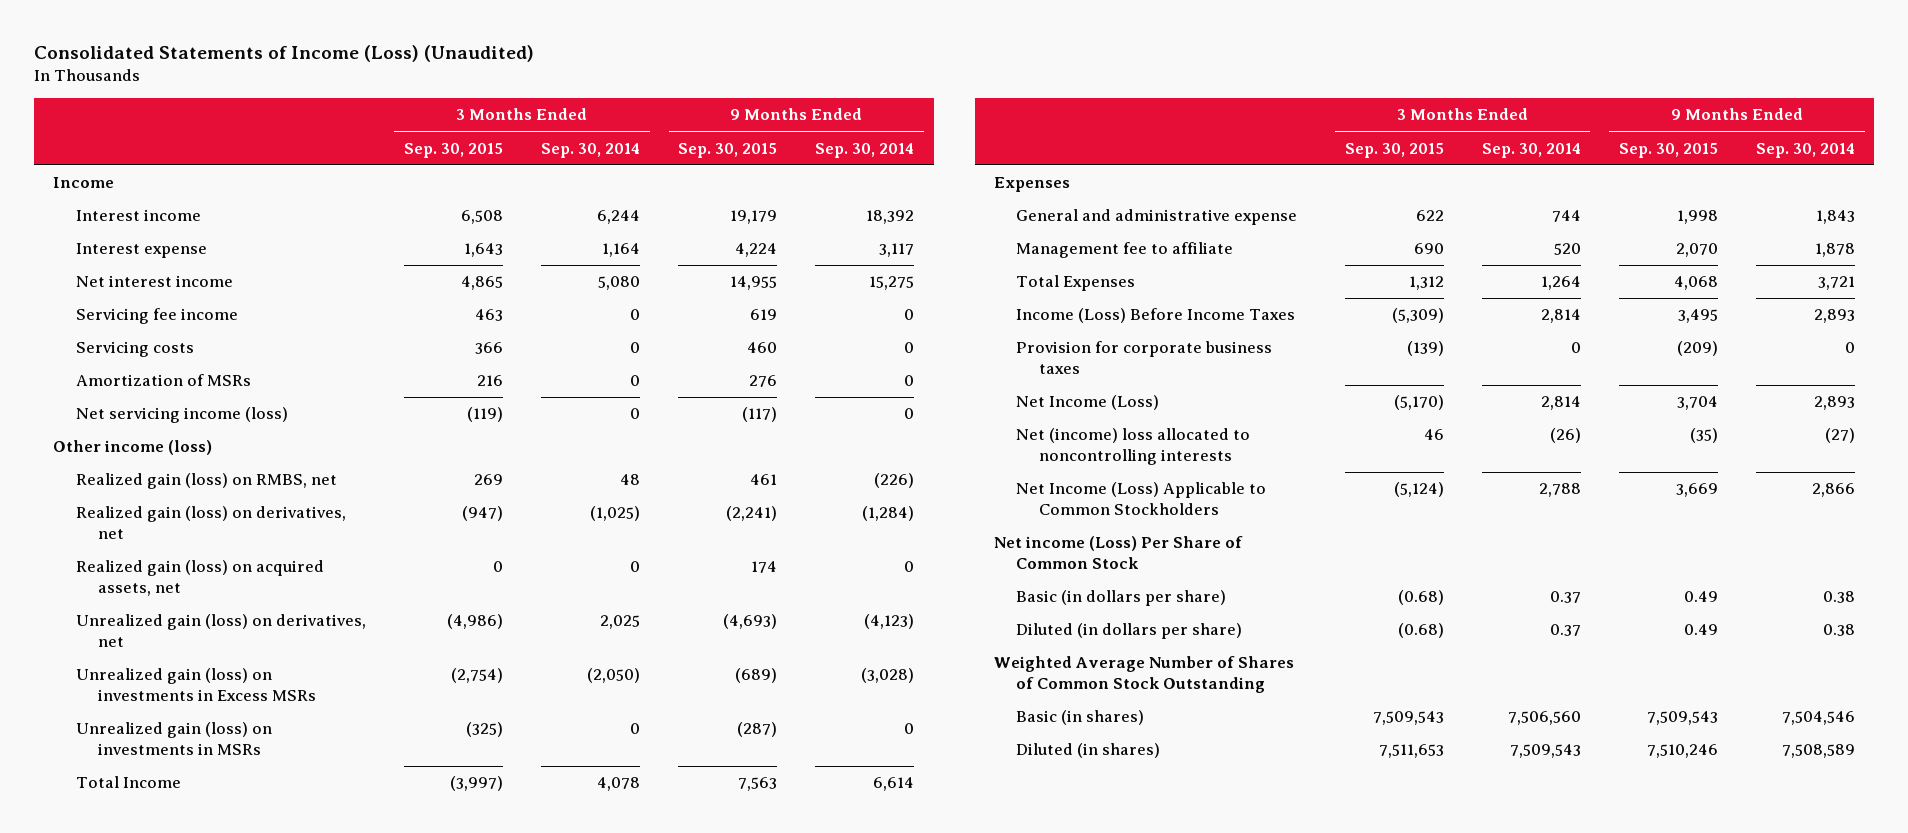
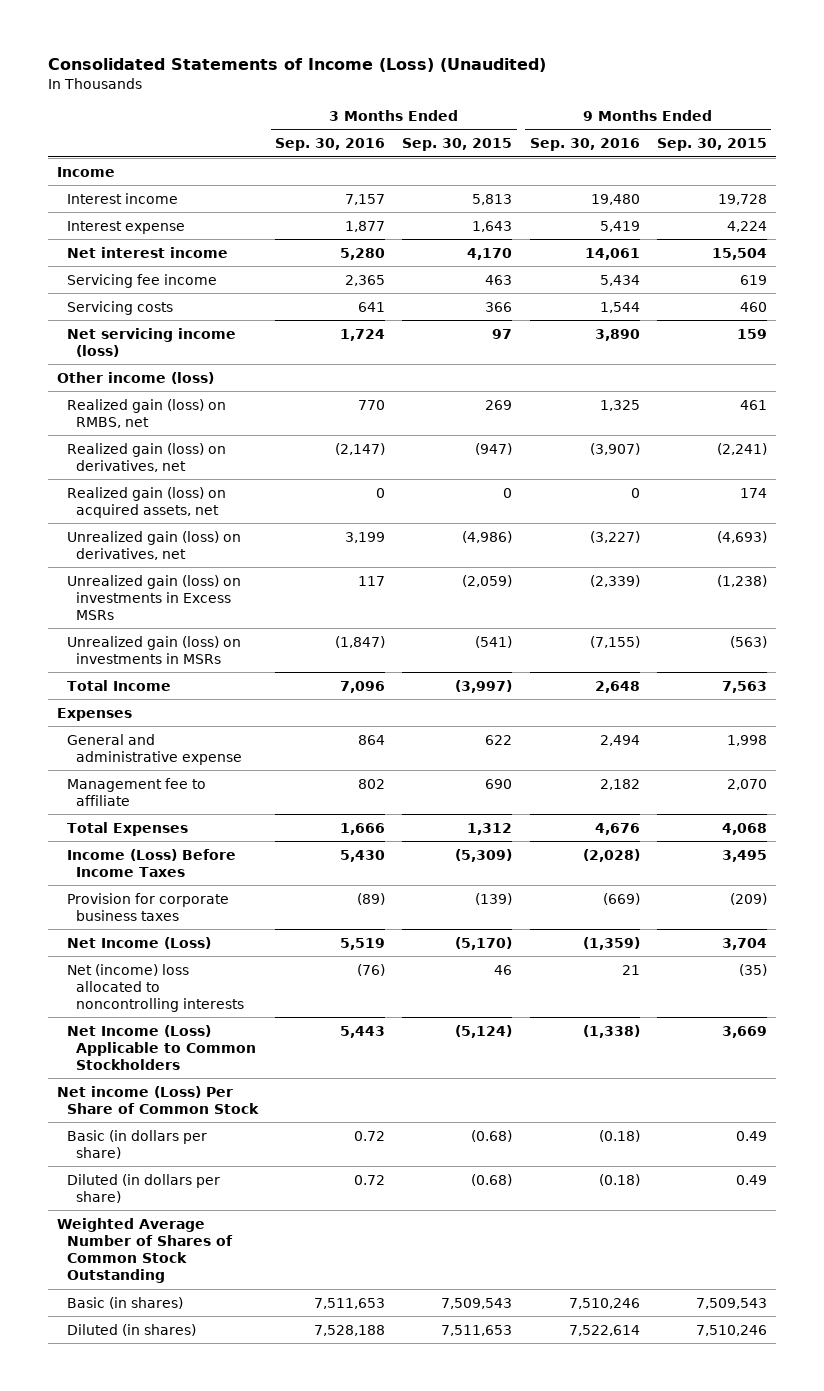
[541,142,641,158] Sep. 30, 2014 -> none
[815,142,915,158] Sep. 30, 2014 -> none
none -> [274,138,385,152] Sep. 30, 2016
none -> [529,138,640,152] Sep. 30, 2016
[460,210,503,225] 6,508 -> [472,193,513,205] 5,813
[730,210,778,225] 19,179 -> [718,193,768,205] 19,728
[460,276,503,291] 4,865 -> [467,247,513,260] 4,170
[730,276,778,291] 14,955 -> [712,247,768,260] 15,504
[75,374,251,387] Amortization of MSRs -> none
[466,407,503,423] (119) -> [492,328,513,339] 97
[742,407,778,423] (117) -> [737,328,768,339] 159
[450,668,503,684] (2,754) -> [462,574,513,587] (2,059)
[735,668,778,684] (689) -> [717,574,768,587] (1,238)
[465,722,503,738] (325) -> [475,635,513,648] (541)
[737,722,778,738] (287) -> [730,635,768,648] (563)

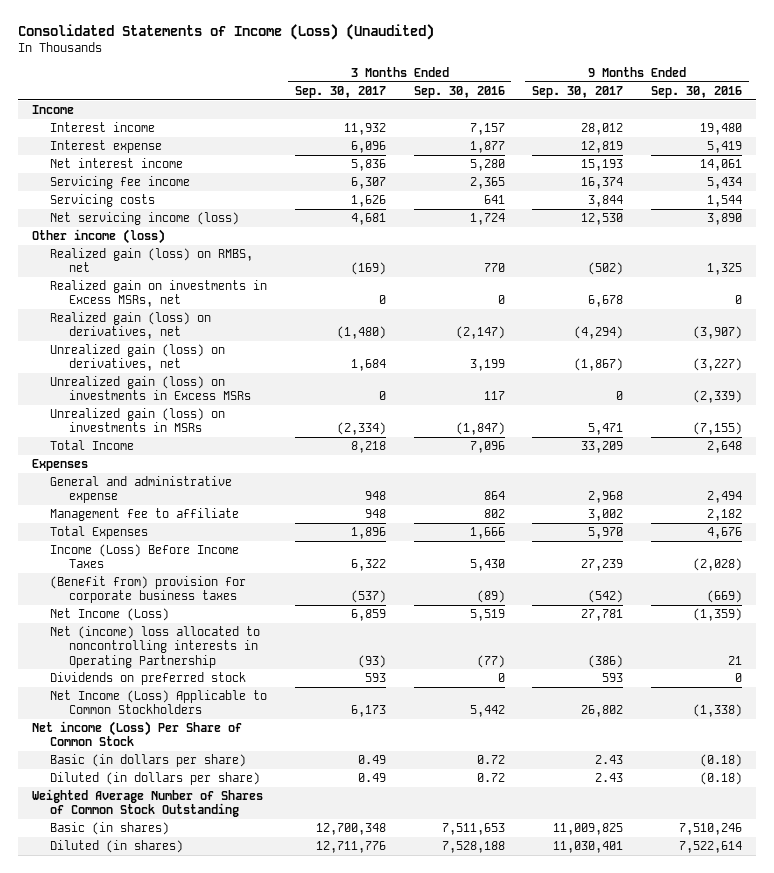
[402,138,513,152] Sep. 30, 2015 -> none
[657,138,768,152] Sep. 30, 2015 -> none
none -> [294,86,386,99] Sep. 30, 2017
none -> [532,86,624,99] Sep. 30, 2017
none -> [50,280,268,308] Realized gain on investments in Excess MSRs, net
[66,486,226,518] Realized gain (loss) on acquired assets, net -> none
[66,892,229,921] Provision for corporate business taxes -> [50,576,247,604] (Benefit from) provision for corporate business taxes
[66,963,245,1012] Net (income) loss allocated to noncontrolling interests -> [50,626,261,668] Net (income) loss allocated to noncontrolling interests in Operating Partnership
[356,963,385,976] (76) -> [476,654,505,668] (77)
none -> [50,672,247,686] Dividends on preferred stock
[339,1025,385,1038] 5,443 -> [469,705,505,718] 5,442

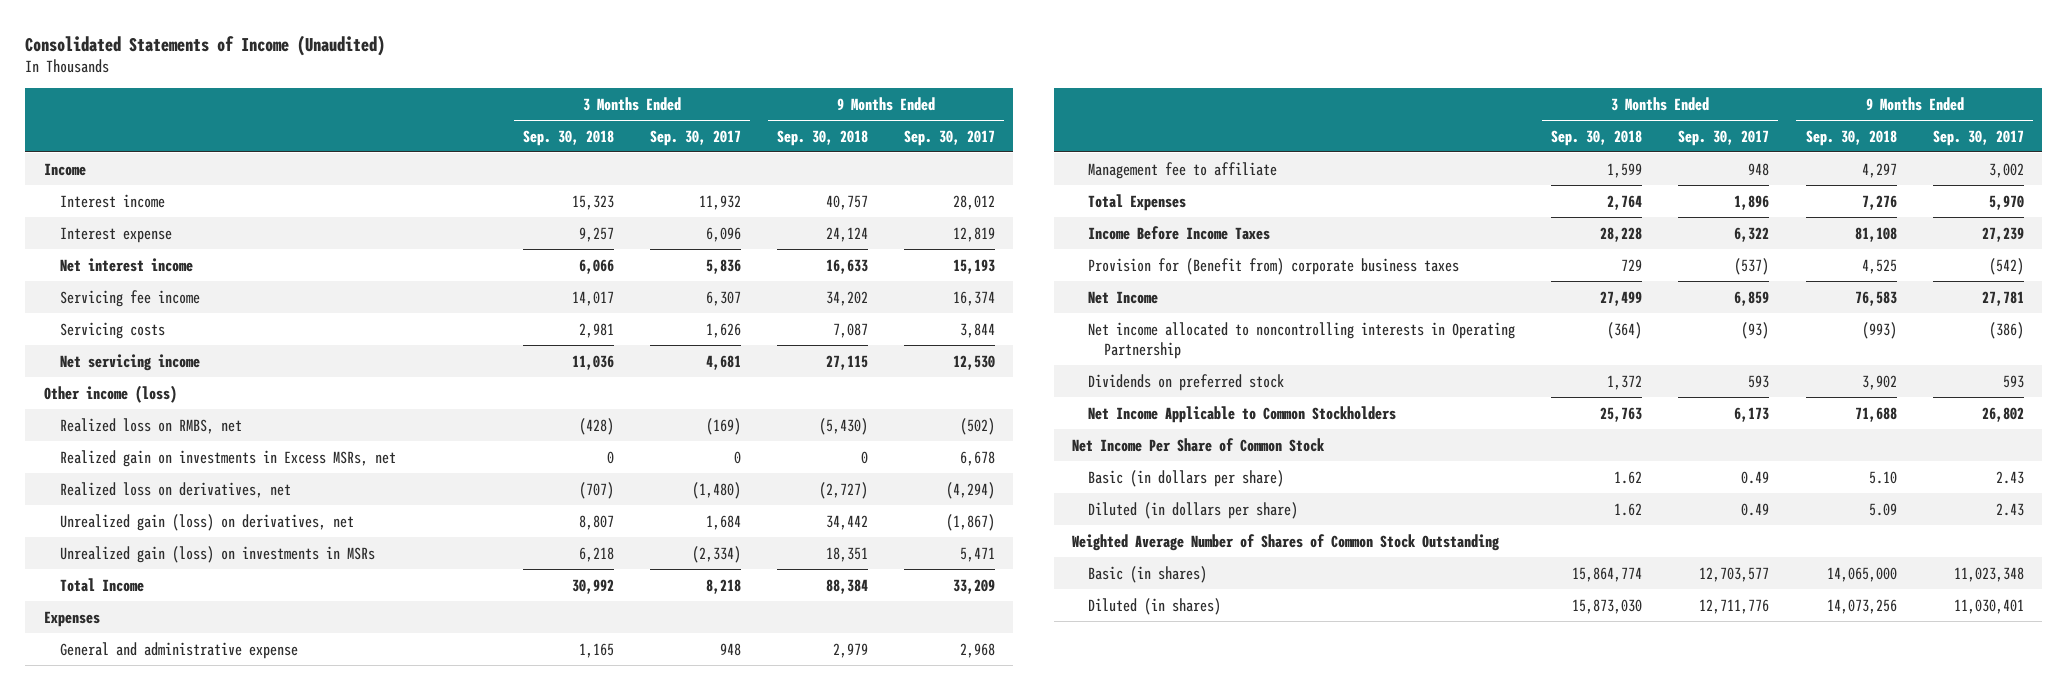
[17,24,434,41] Consolidated Statements of Income (Loss) (Unaudited) -> [25,34,386,56] Consolidated Statements of Income (Unaudited)
[413,86,505,99] Sep. 30, 2016 -> none
[650,86,742,99] Sep. 30, 2016 -> none
none -> [522,129,614,146] Sep. 30, 2018
none -> [777,129,869,146] Sep. 30, 2018
[50,212,240,226] Net servicing income (loss) -> [59,353,200,371] Net servicing income
[50,248,254,273] Realized gain (loss) on RMBS, net -> [59,417,242,434] Realized loss on RMBS, net
[50,312,212,340] Realized gain (loss) on derivatives, net -> [59,481,291,498] Realized loss on derivatives, net
[50,376,251,401] Unrealized gain (loss) on investments in Excess MSRs -> none
[50,544,240,569] Income (Loss) Before Income Taxes -> [1087,225,1270,240] Income Before Income Taxes
[50,576,247,604] (Benefit from) provision for corporate business taxes -> [1087,257,1459,275] Provision for (Benefit from) corporate business taxes
[50,608,170,622] Net Income (Loss) -> [1087,290,1158,304] Net Income
[50,626,261,668] Net (income) loss allocated to noncontrolling interests in Operating Partnership -> [1087,321,1515,359] Net income allocated to noncontrolling interests in Operating Partnership
[50,690,268,715] Net Income (Loss) Applicable to Common Stockholders -> [1087,405,1396,423] Net Income Applicable to Common Stockholders
[31,721,242,747] Net income (Loss) Per Share of Common Stock -> [1071,437,1325,452] Net Income Per Share of Common Stock
[315,823,386,836] 12,700,348 -> [1699,566,1770,582] 12,703,577
[553,823,624,836] 11,009,825 -> [1953,566,2024,582] 11,023,348

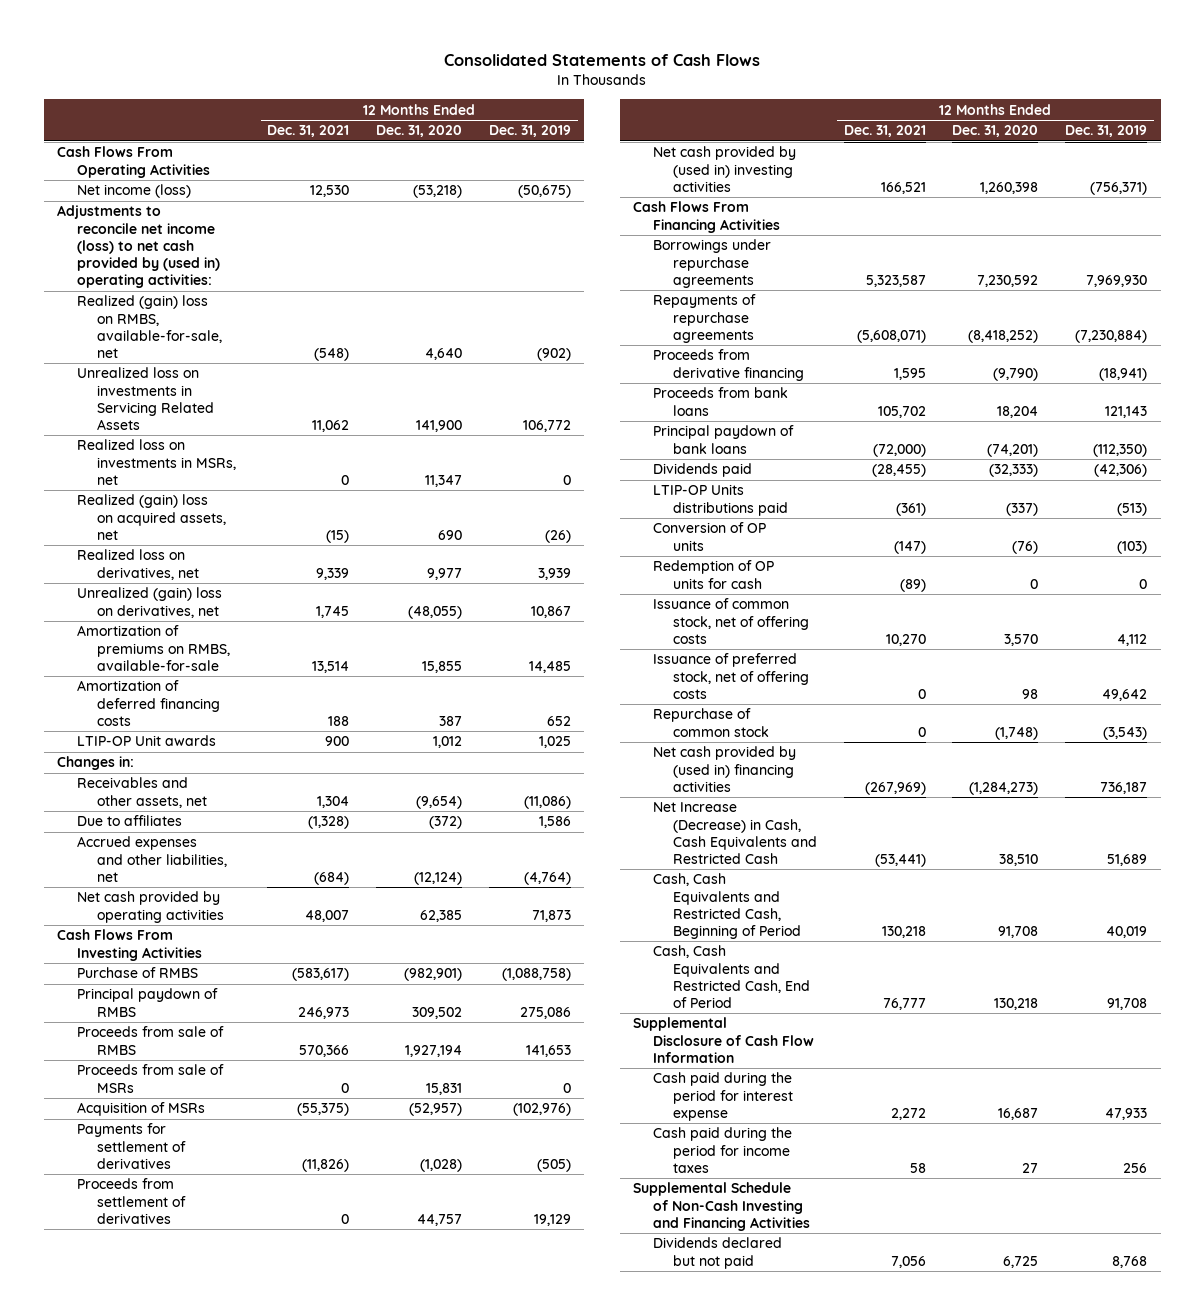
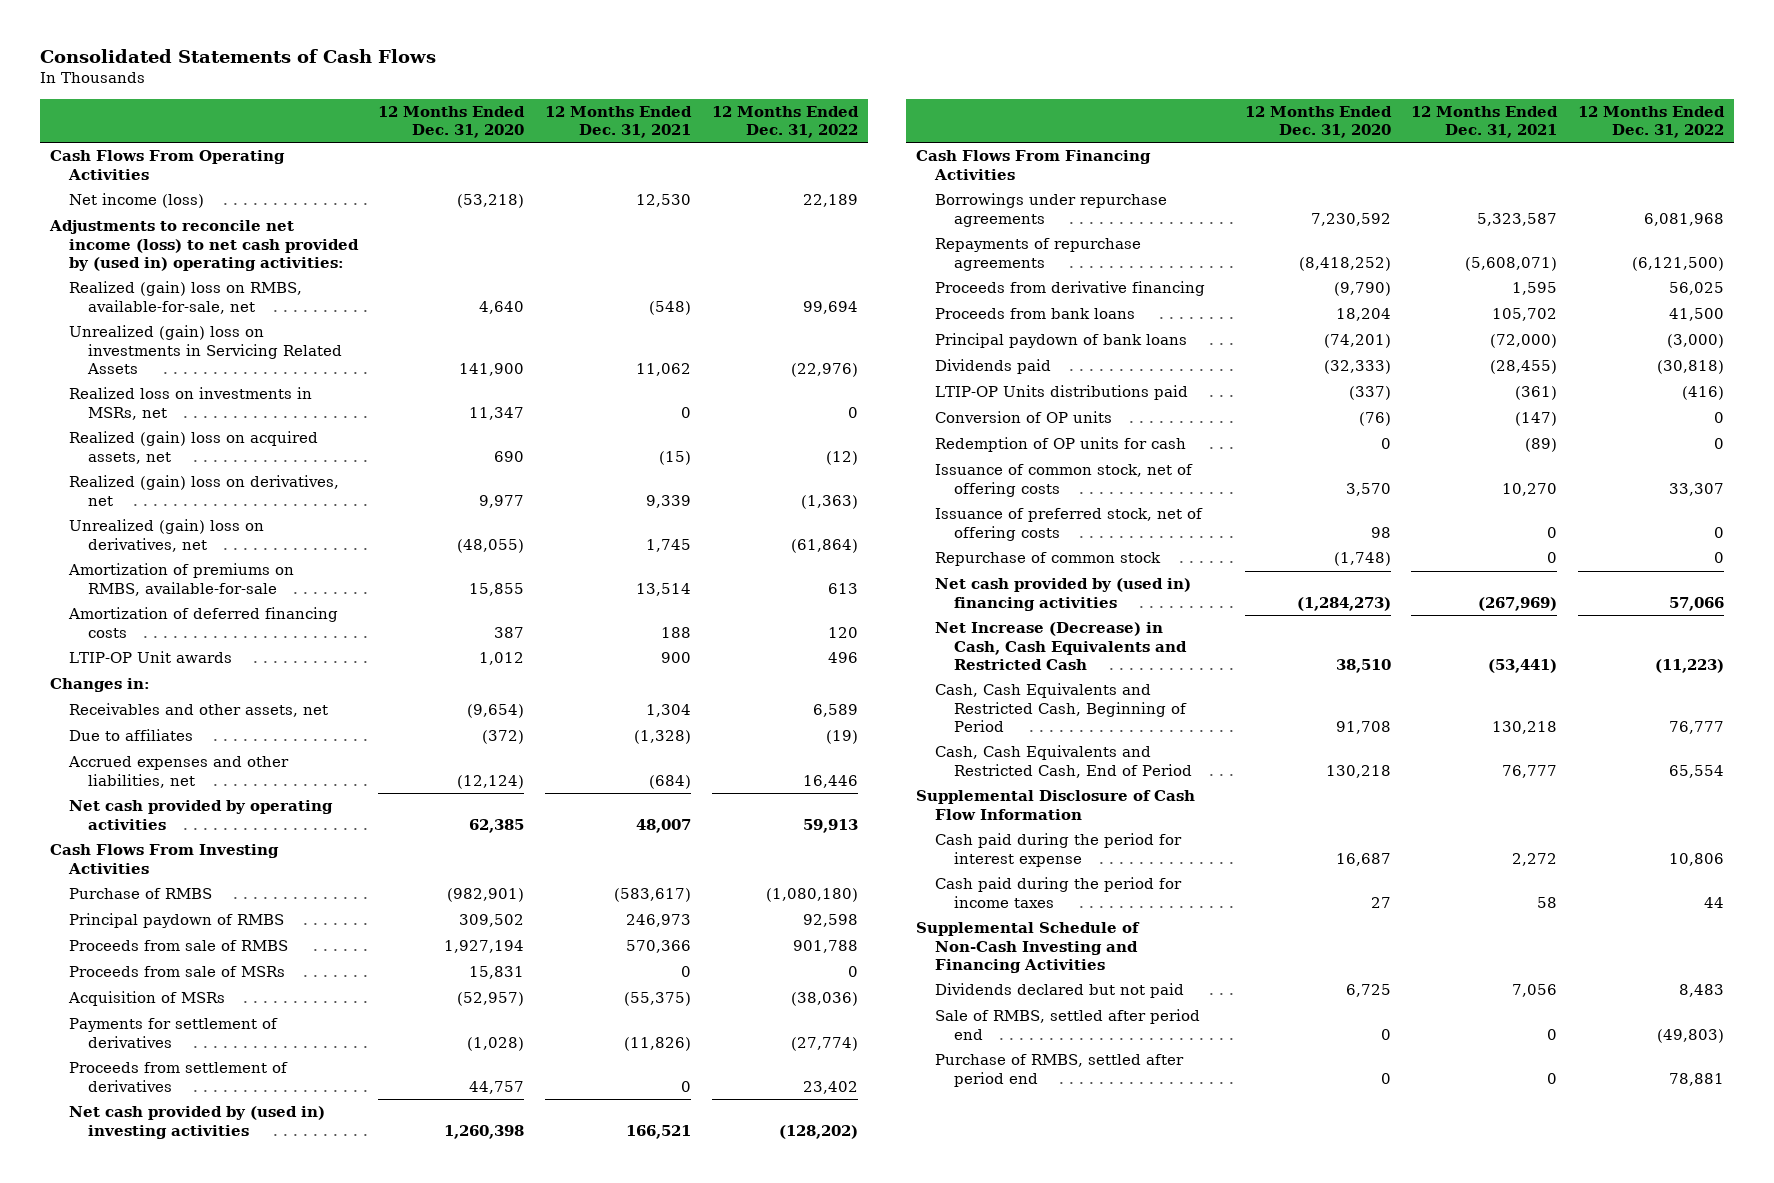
[489,125,572,138] Dec. 31, 2019 -> none
none -> [711,105,859,139] 12 Months Ended Dec. 31, 2022
[76,367,214,431] Unrealized loss on investments in Servicing Related Assets -> [68,325,342,374] Unrealized (gain) loss on investments in Servicing Related Assets
[76,549,199,580] Realized loss on derivatives, net -> [68,475,339,506] Realized (gain) loss on derivatives, net
none -> [935,1009,1201,1040] Sale of RMBS, settled after period end
none -> [935,1054,1185,1087] Purchase of RMBS, settled after period end

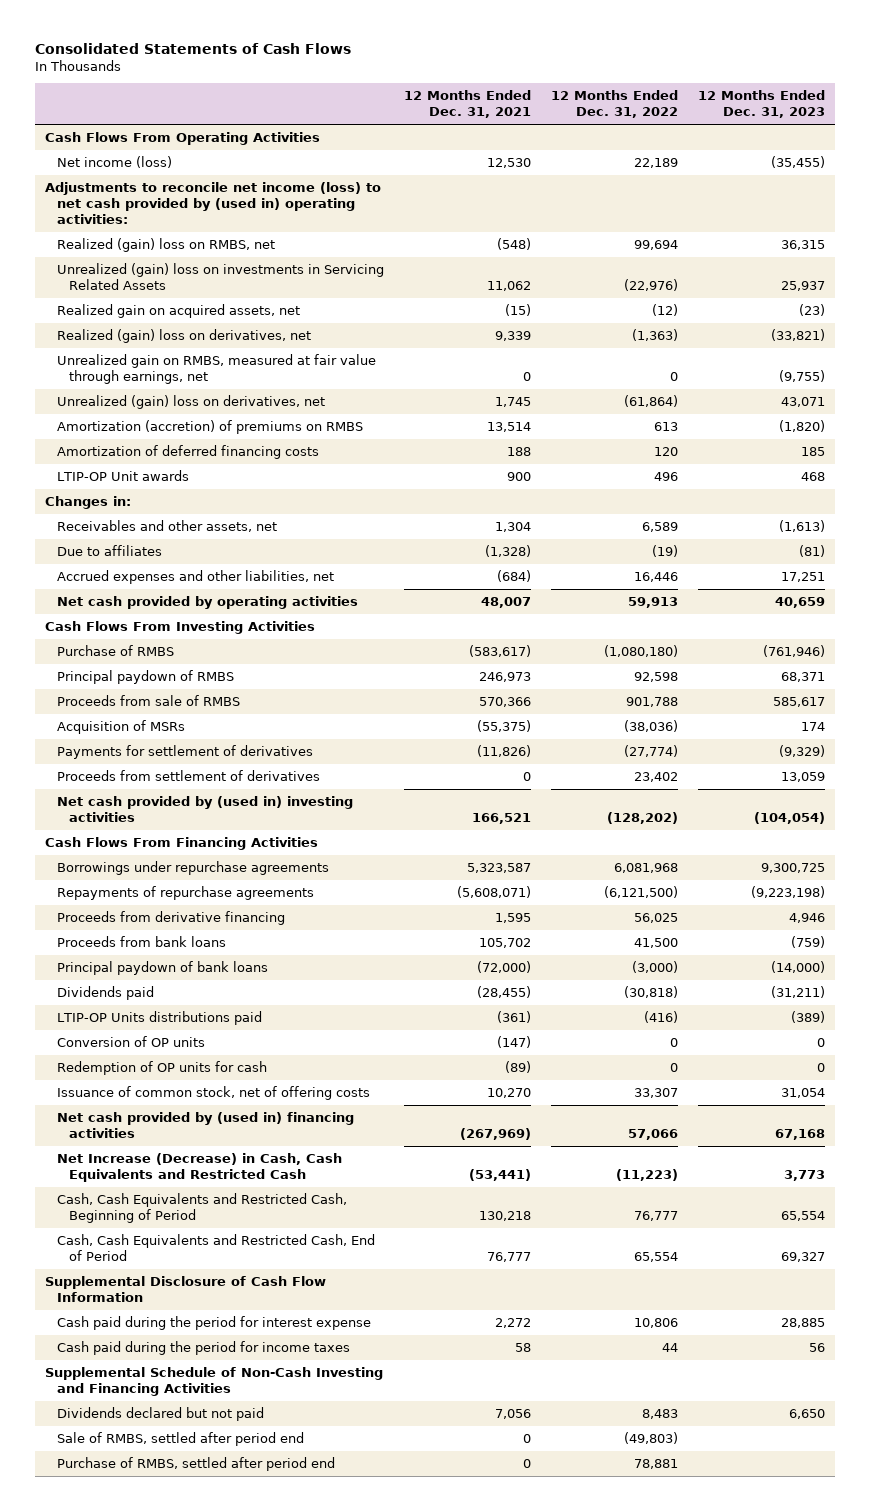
[378,105,526,139] 12 Months Ended Dec. 31, 2020 -> none
none -> [697,90,825,119] 12 Months Ended Dec. 31, 2023
[68,281,302,314] Realized (gain) loss on RMBS, available-for-sale, net -> [56,238,275,253] Realized (gain) loss on RMBS, net
[68,387,312,420] Realized loss on investments in MSRs, net -> none
[68,431,318,464] Realized (gain) loss on acquired assets, net -> [56,304,300,319] Realized gain on acquired assets, net
none -> [56,354,376,385] Unrealized gain on RMBS, measured at fair value through earnings, net
[67,563,294,596] Amortization of premiums on RMBS, available-for-sale -> [56,420,363,435] Amortization (accretion) of premiums on RMBS
[68,966,285,978] Proceeds from sale of MSRs -> none
[935,508,1204,541] Issuance of preferred stock, net of offering costs -> none
[935,552,1162,567] Repurchase of common stock -> none

